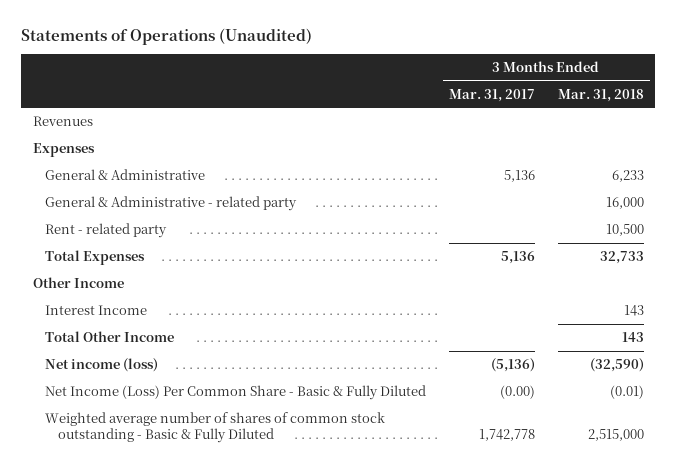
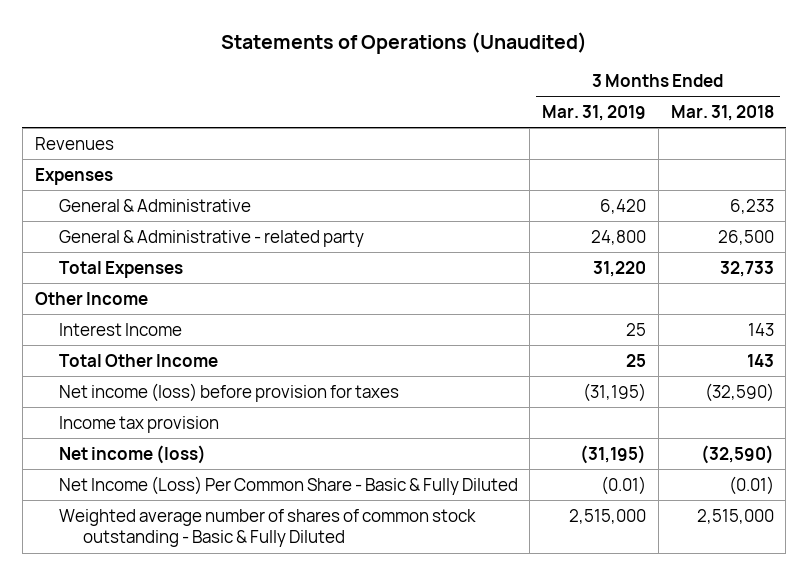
[449,88,536,102] Mar. 31, 2017 -> none
none -> [542,104,647,121] Mar. 31, 2019
[45,223,168,239] Rent - related party -> none
[605,197,644,210] 16,000 -> [717,229,774,245] 26,500
none -> [58,382,399,402] Net income (loss) before provision for taxes
none -> [58,415,219,433] Income tax provision

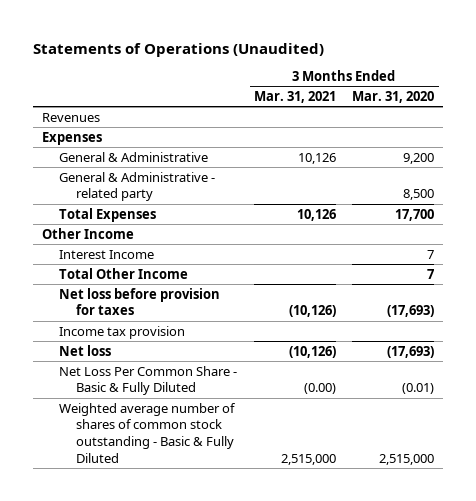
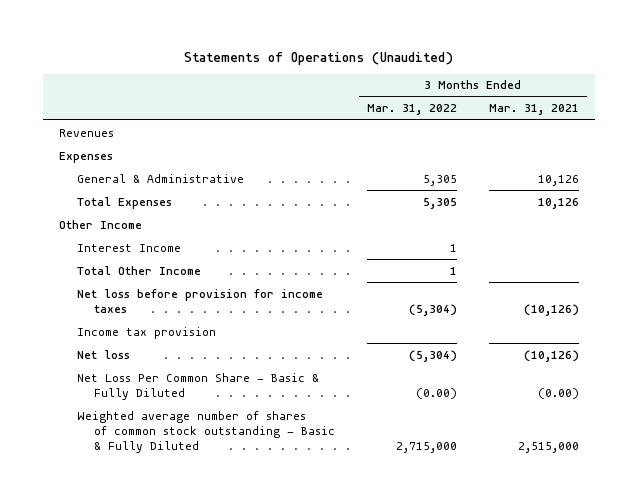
[352,91,435,104] Mar. 31, 2020 -> none
none -> [367,104,458,116] Mar. 31, 2022
[59,171,216,202] General & Administrative - related party -> none
[59,287,221,316] Net loss before provision for taxes -> [76,288,323,313] Net loss before provision for income taxes

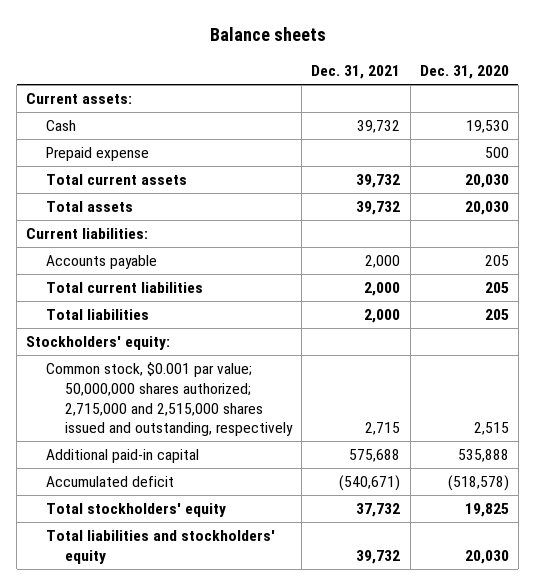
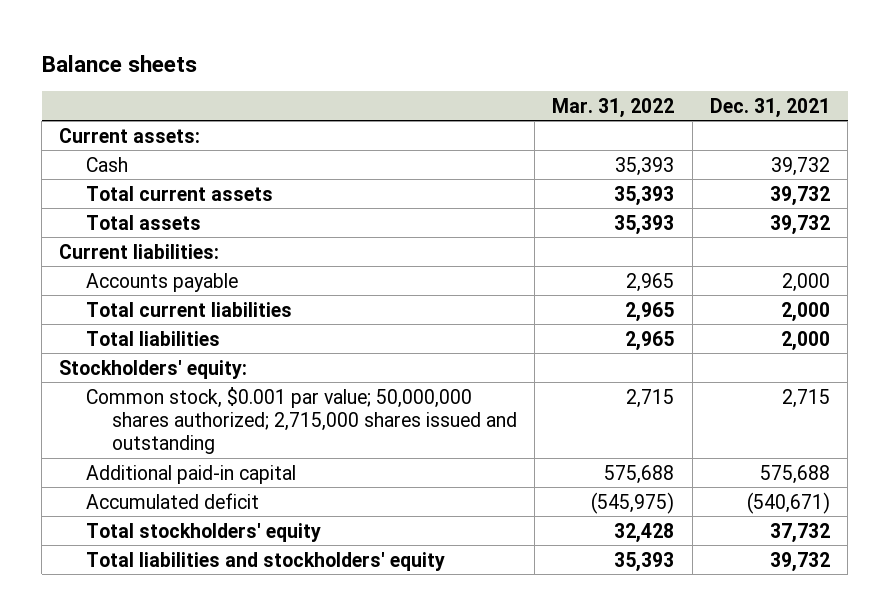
[419,65,509,80] Dec. 31, 2020 -> none
none -> [552,97,675,118] Mar. 31, 2022
[45,147,149,162] Prepaid expense -> none
[45,362,293,437] Common stock, $0.001 par value; 50,000,000 shares authorized; 2,715,000 and 2,515,000 shares issued and outstanding, respectively -> [85,386,518,455] Common stock, $0.001 par value; 50,000,000 shares authorized; 2,715,000 shares issued and outstanding

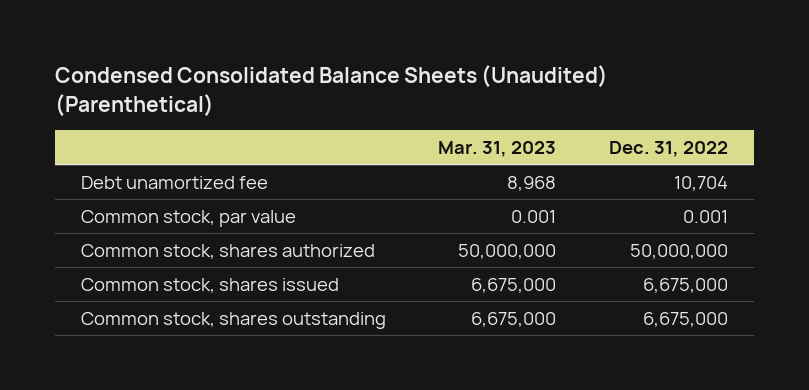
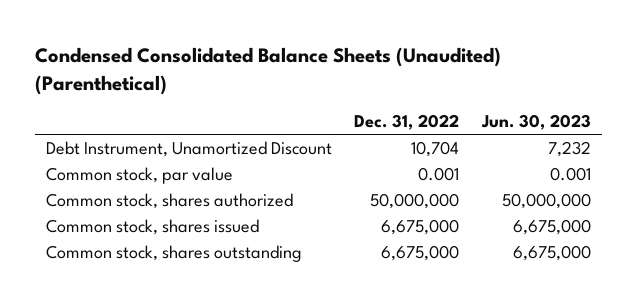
[438,140,557,157] Mar. 31, 2023 -> none
none -> [480,113,591,130] Jun. 30, 2023
[80,175,268,189] Debt unamortized fee -> [45,141,332,158] Debt Instrument, Unamortized Discount

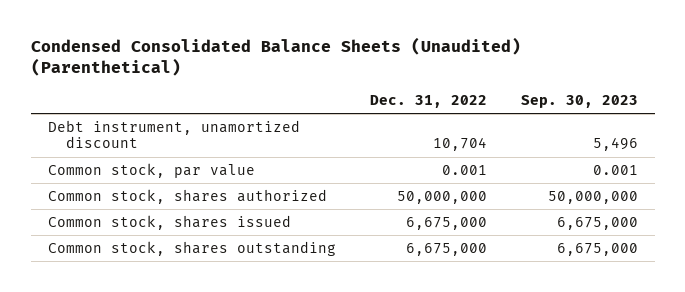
[480,113,591,130] Jun. 30, 2023 -> none
none -> [520,95,638,109] Sep. 30, 2023
[45,141,332,158] Debt Instrument, Unamortized Discount -> [47,119,300,149] Debt instrument, unamortized discount

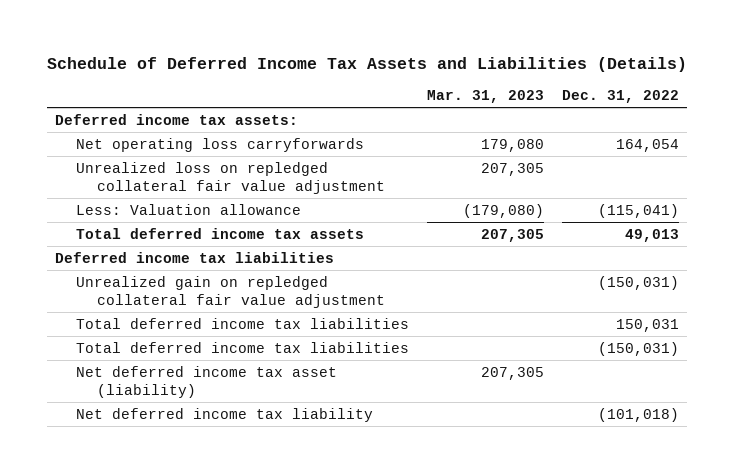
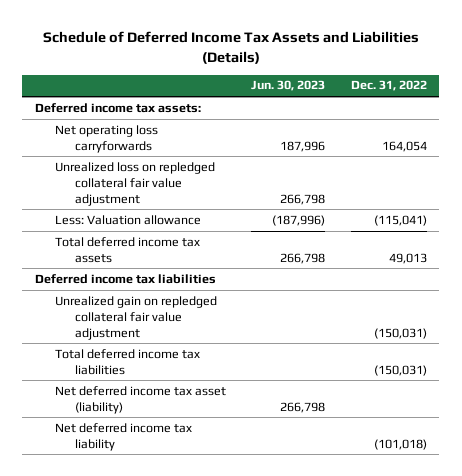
[426,89,544,103] Mar. 31, 2023 -> none
none -> [251,80,326,92] Jun. 30, 2023
[76,317,410,329] Total deferred income tax liabilities -> none

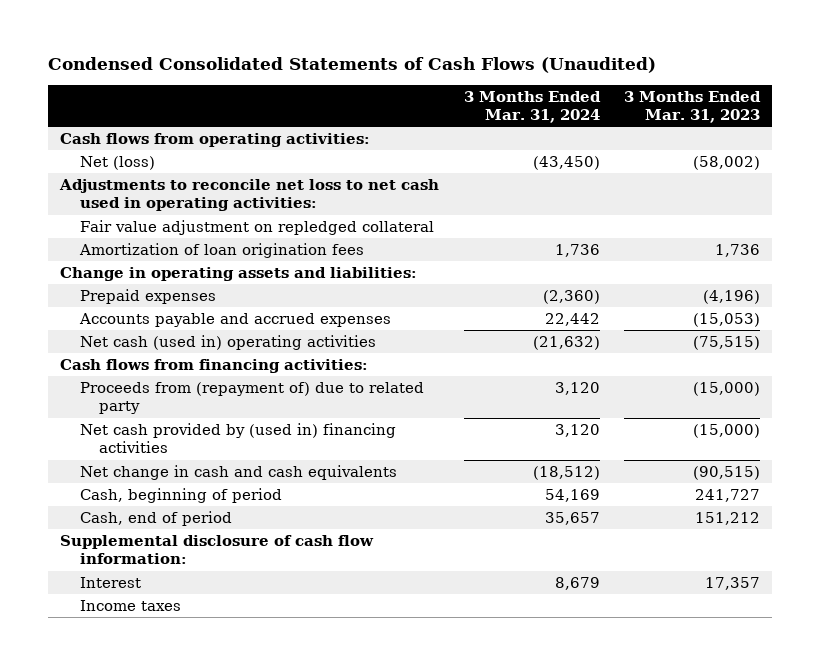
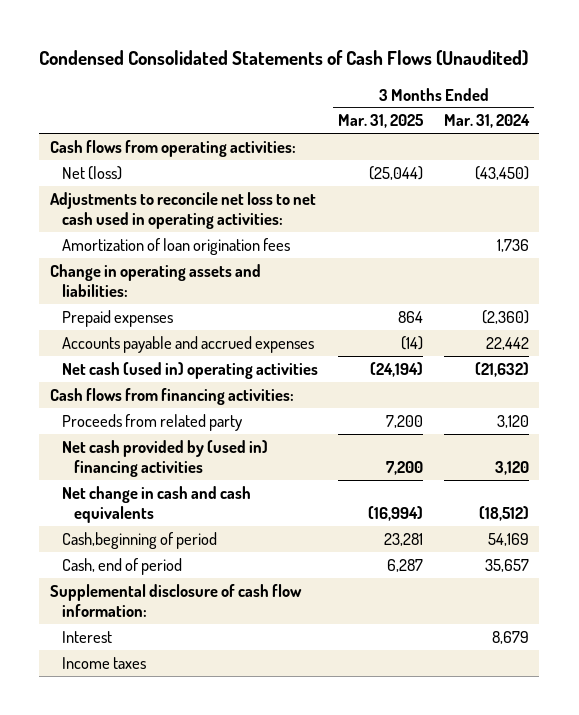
[624,90,762,124] 3 Months Ended Mar. 31, 2023 -> none
none -> [338,114,425,129] Mar. 31, 2025
[79,219,434,235] Fair value adjustment on repledged collateral -> none
[79,381,424,415] Proceeds from (repayment of) due to related party -> [61,413,242,431] Proceeds from related party
[79,487,282,503] Cash, beginning of period -> [61,531,217,549] Cash,beginning of period

